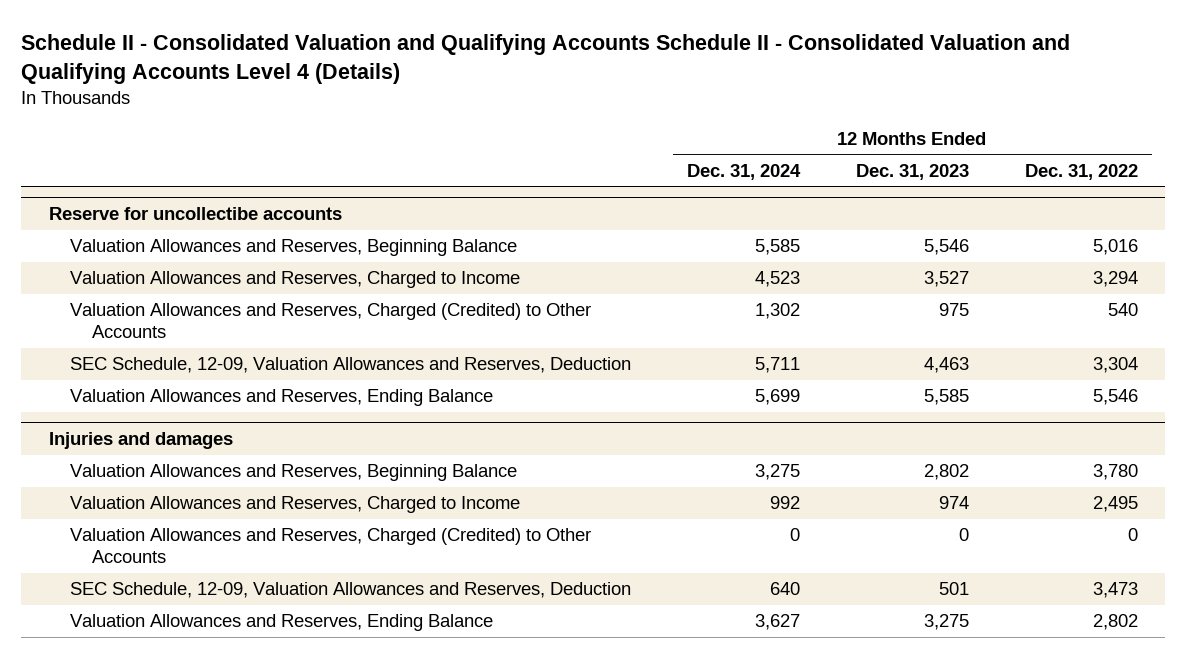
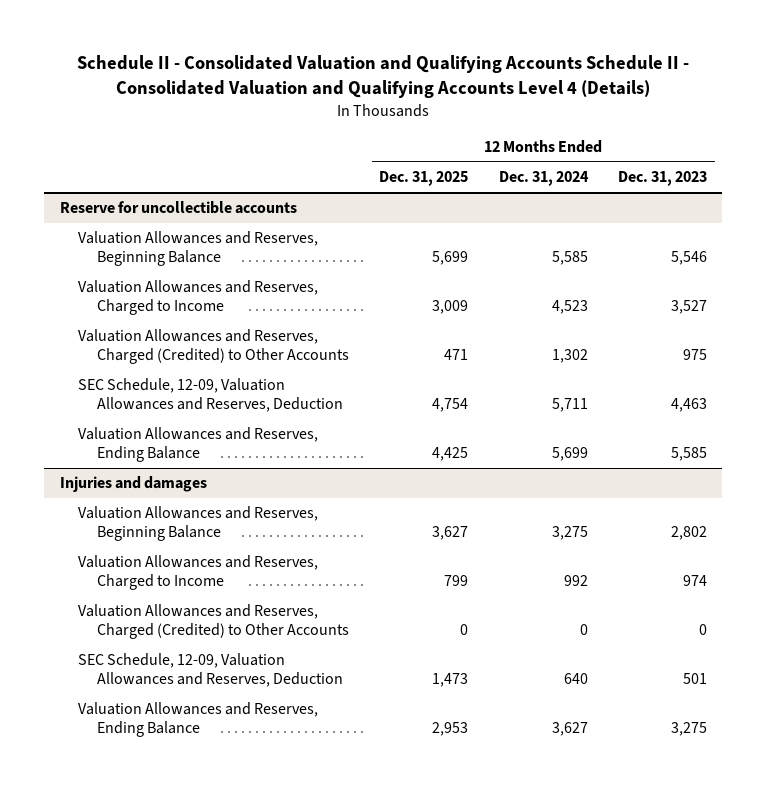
[1024,163,1138,180] Dec. 31, 2022 -> none
none -> [379,171,469,187] Dec. 31, 2025
[48,207,342,221] Reserve for uncollectibe accounts -> [59,201,297,215] Reserve for uncollectible accounts

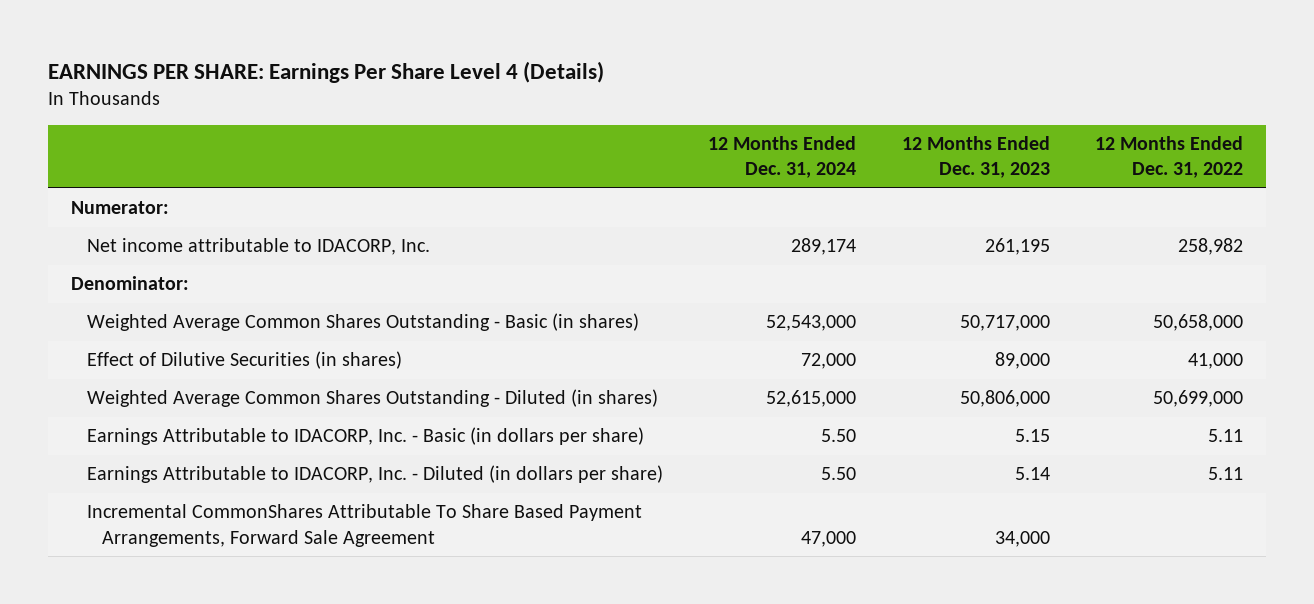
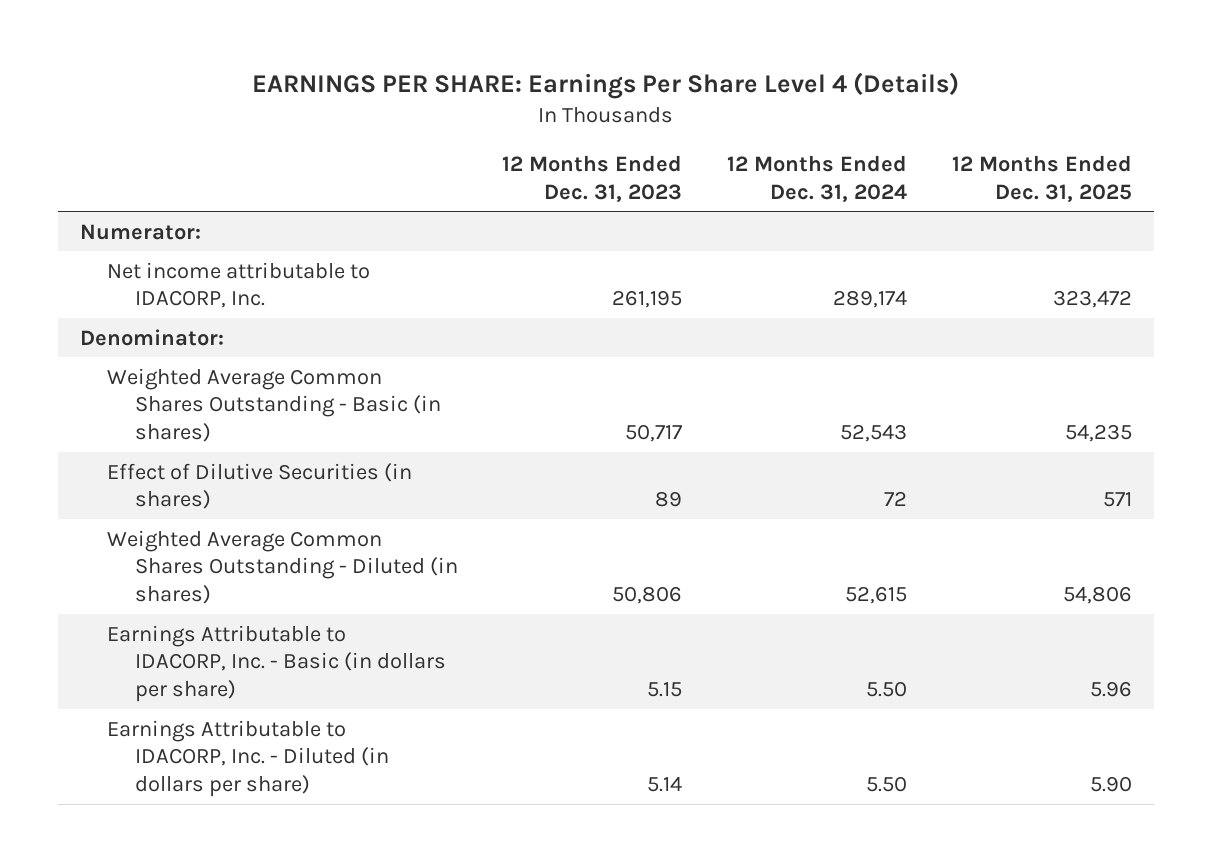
[1095,136,1244,179] 12 Months Ended Dec. 31, 2022 -> none
none -> [951,154,1132,202] 12 Months Ended Dec. 31, 2025
[766,315,857,332] 52,543,000 -> [839,424,907,443] 52,543
[959,315,1050,332] 50,717,000 -> [625,424,683,443] 50,717
[801,353,857,370] 72,000 -> [883,491,907,507] 72
[994,352,1050,370] 89,000 -> [655,491,683,508] 89
[766,390,857,408] 52,615,000 -> [844,586,907,605] 52,615
[959,390,1050,408] 50,806,000 -> [612,586,683,605] 50,806
[86,504,642,547] Incremental CommonShares Attributable To Share Based Payment Arrangements, Forward Sale Agreement -> none

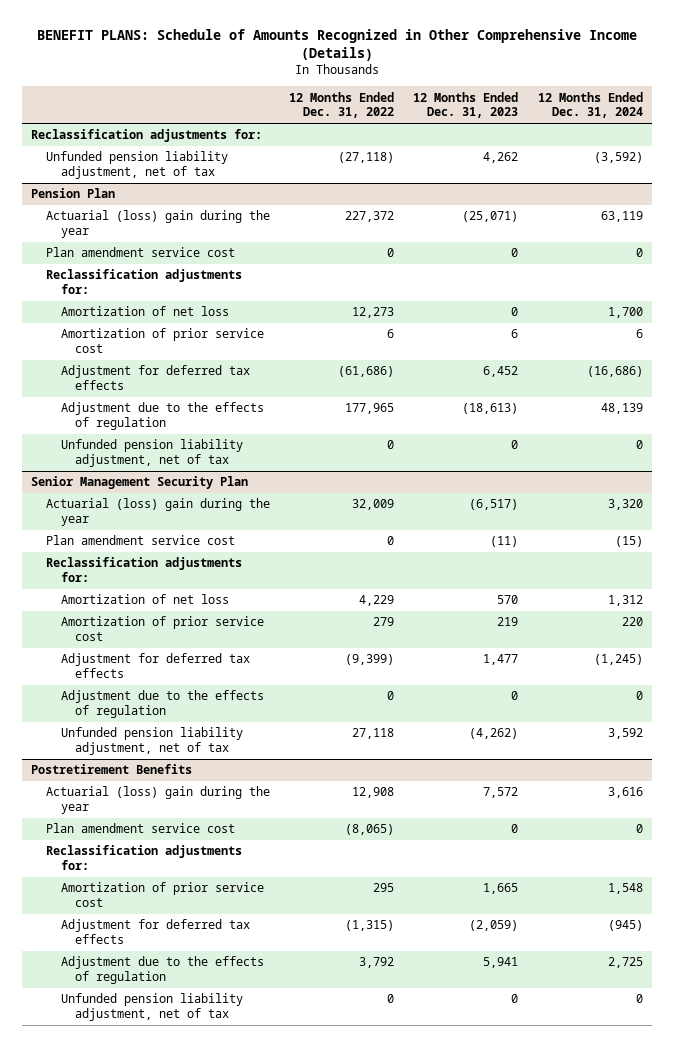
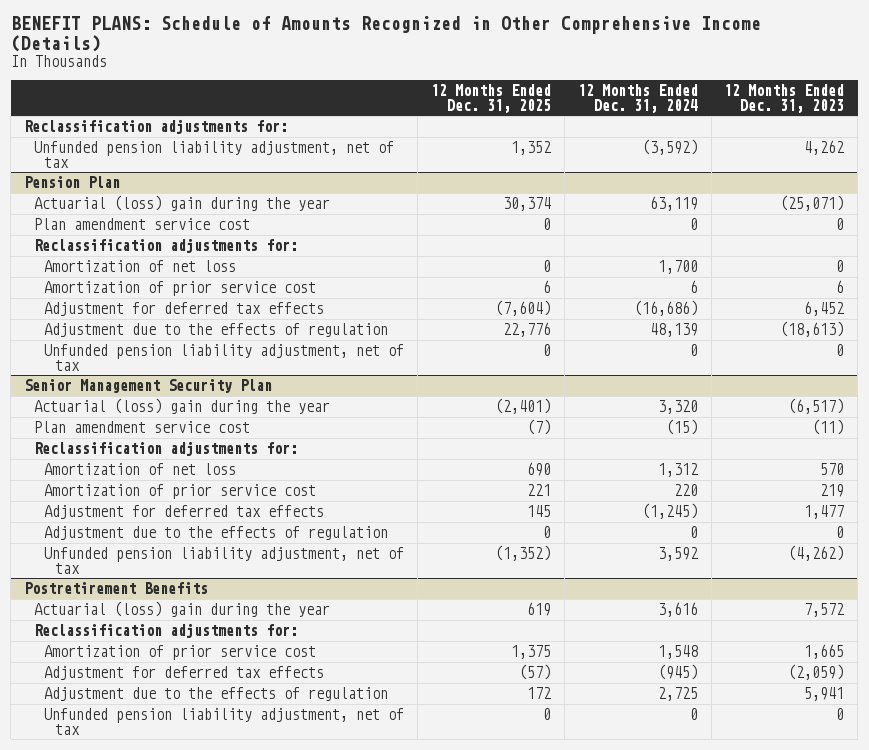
[289,91,395,119] 12 Months Ended Dec. 31, 2022 -> none
none -> [431,83,552,113] 12 Months Ended Dec. 31, 2025
[45,823,235,834] Plan amendment service cost -> none

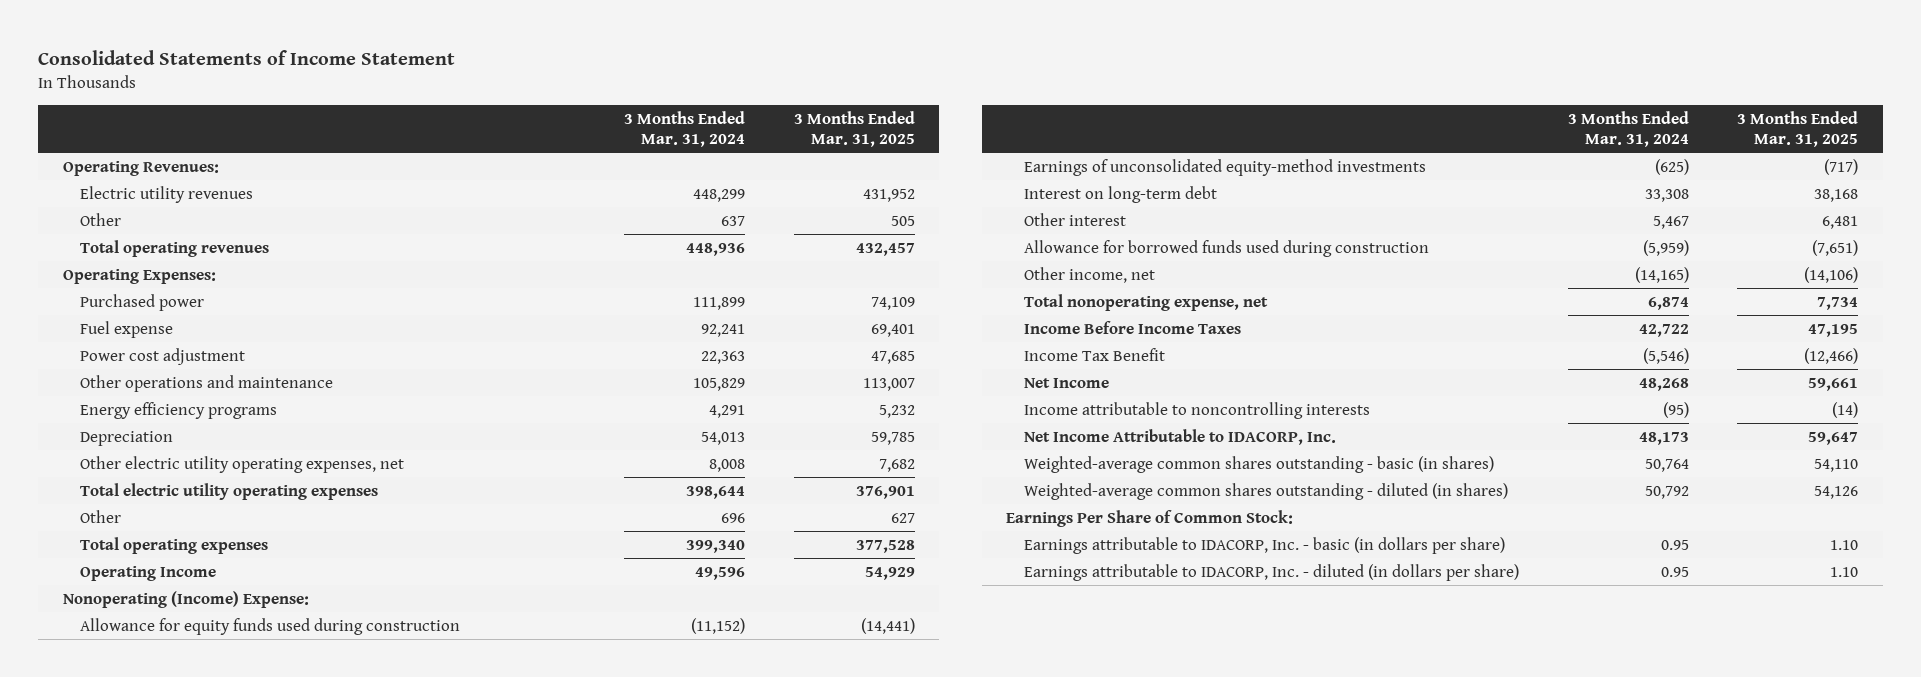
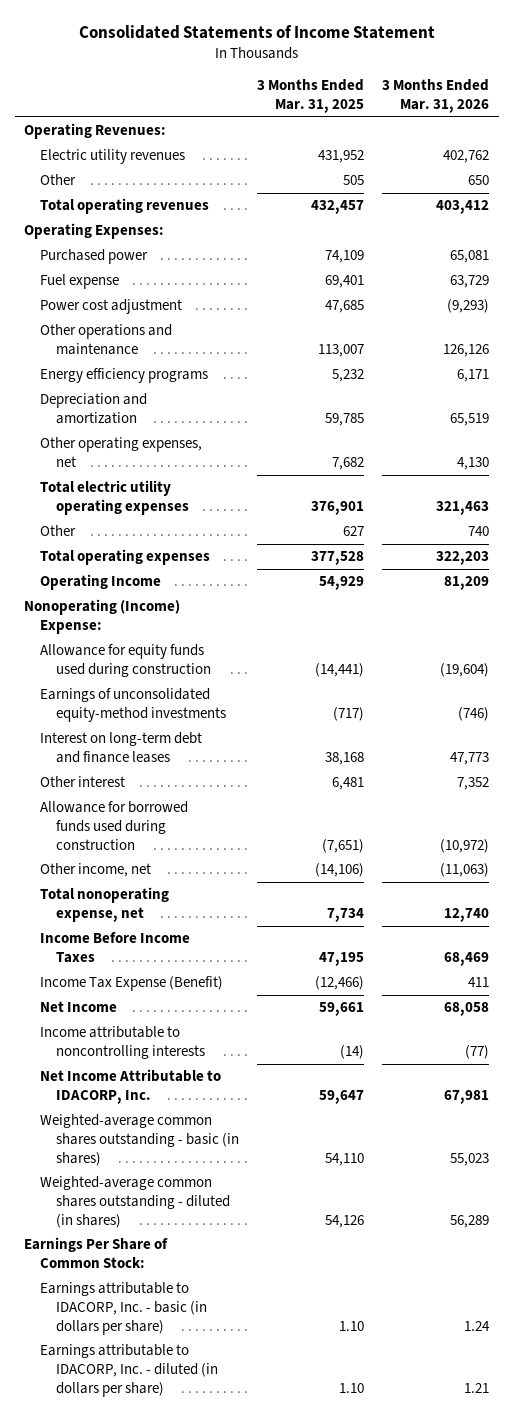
[623,110,745,147] 3 Months Ended Mar. 31, 2024 -> none
none -> [382,79,490,113] 3 Months Ended Mar. 31, 2026
[80,430,174,446] Depreciation -> [40,393,148,425] Depreciation and amortization
[80,455,405,473] Other electric utility operating expenses, net -> [40,437,203,468] Other operating expenses, net
[1023,185,1217,203] Interest on long-term debt -> [40,732,203,764] Interest on long-term debt and finance leases
[1023,347,1165,361] Income Tax Benefit -> [40,976,224,992] Income Tax Expense (Benefit)

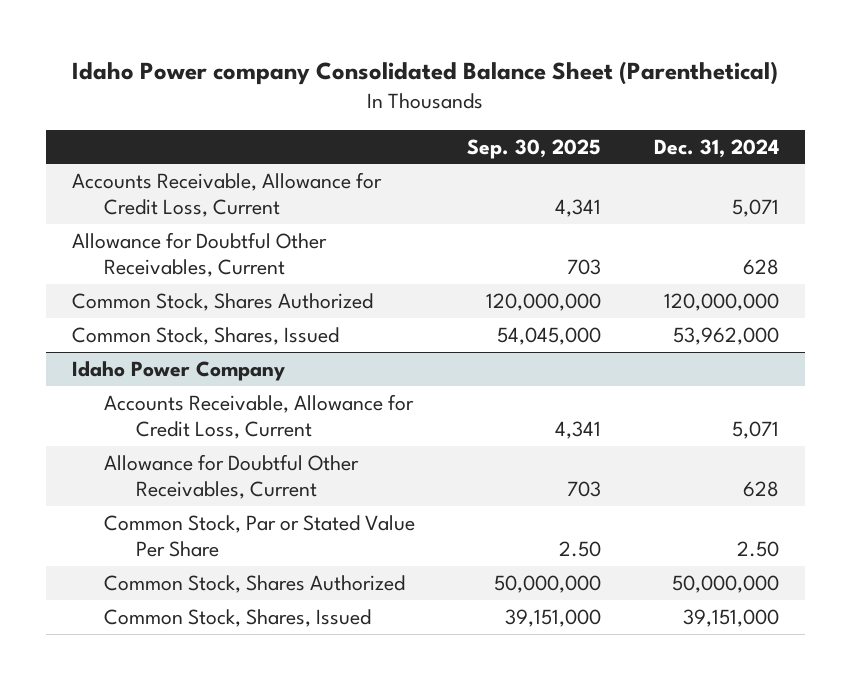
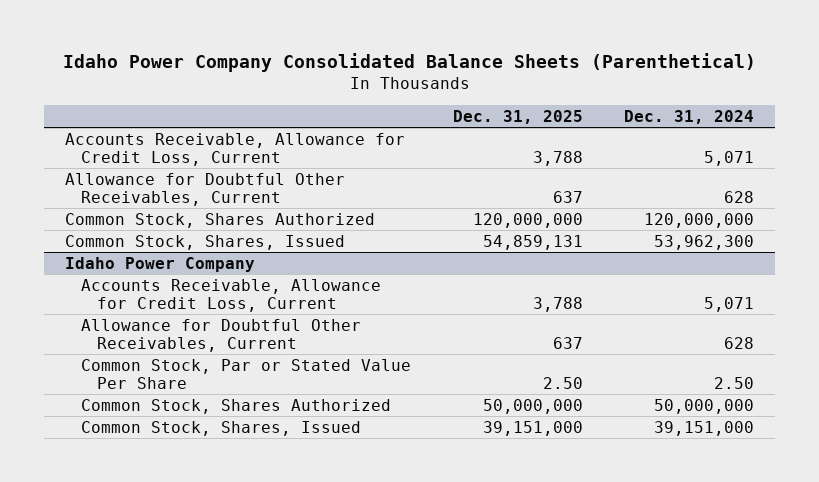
[72,61,779,86] Idaho Power company Consolidated Balance Sheet (Parenthetical) -> [62,53,756,73] Idaho Power Company Consolidated Balance Sheets (Parenthetical)
[467,138,602,159] Sep. 30, 2025 -> none
none -> [452,109,583,124] Dec. 31, 2025
[672,327,779,346] 53,962,000 -> [654,234,755,250] 53,962,300

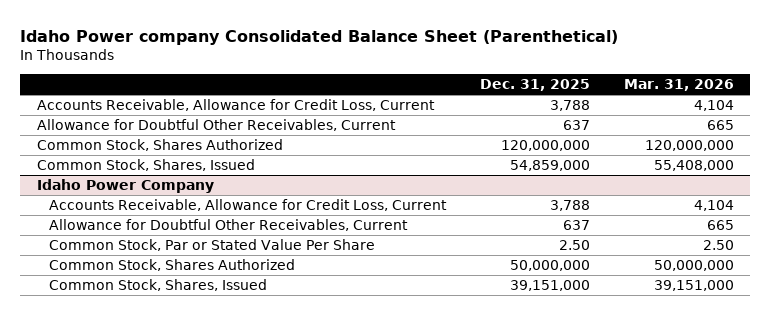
[62,53,756,73] Idaho Power Company Consolidated Balance Sheets (Parenthetical) -> [20,29,619,45] Idaho Power company Consolidated Balance Sheet (Parenthetical)
[624,109,755,124] Dec. 31, 2024 -> none
none -> [623,79,734,92] Mar. 31, 2026
[482,234,583,250] 54,859,131 -> [510,160,591,172] 54,859,000

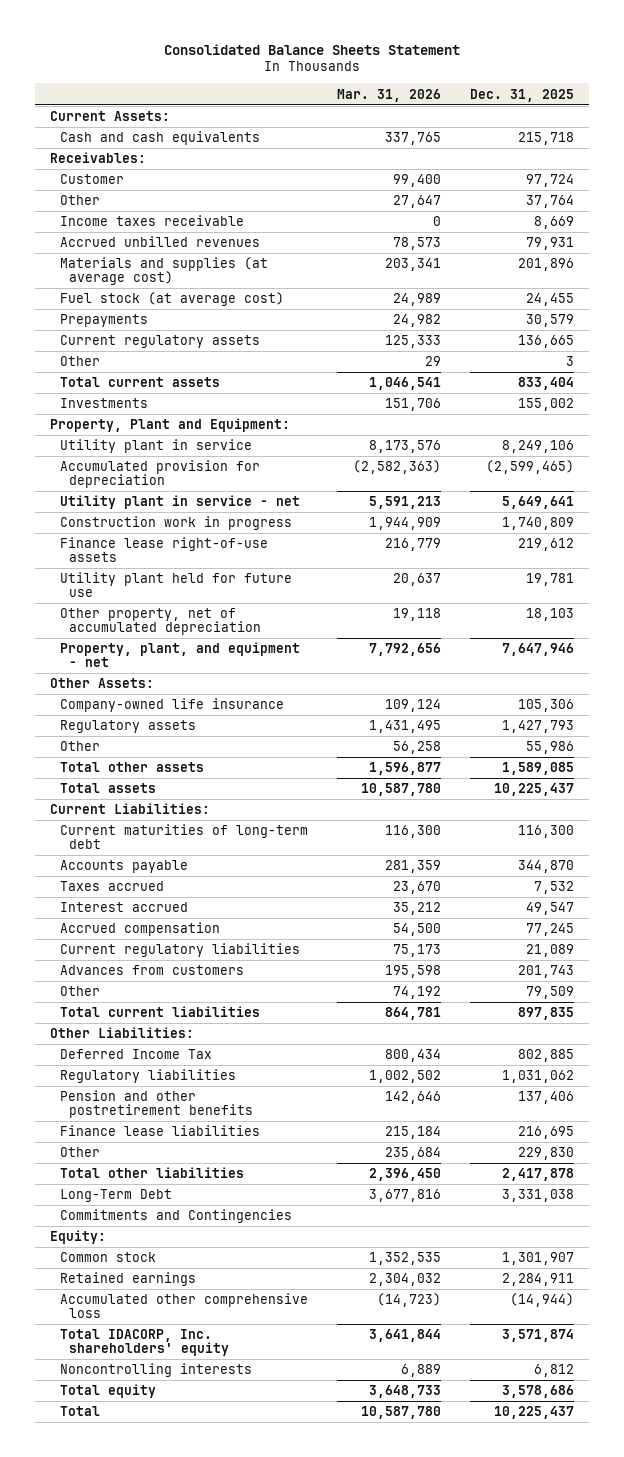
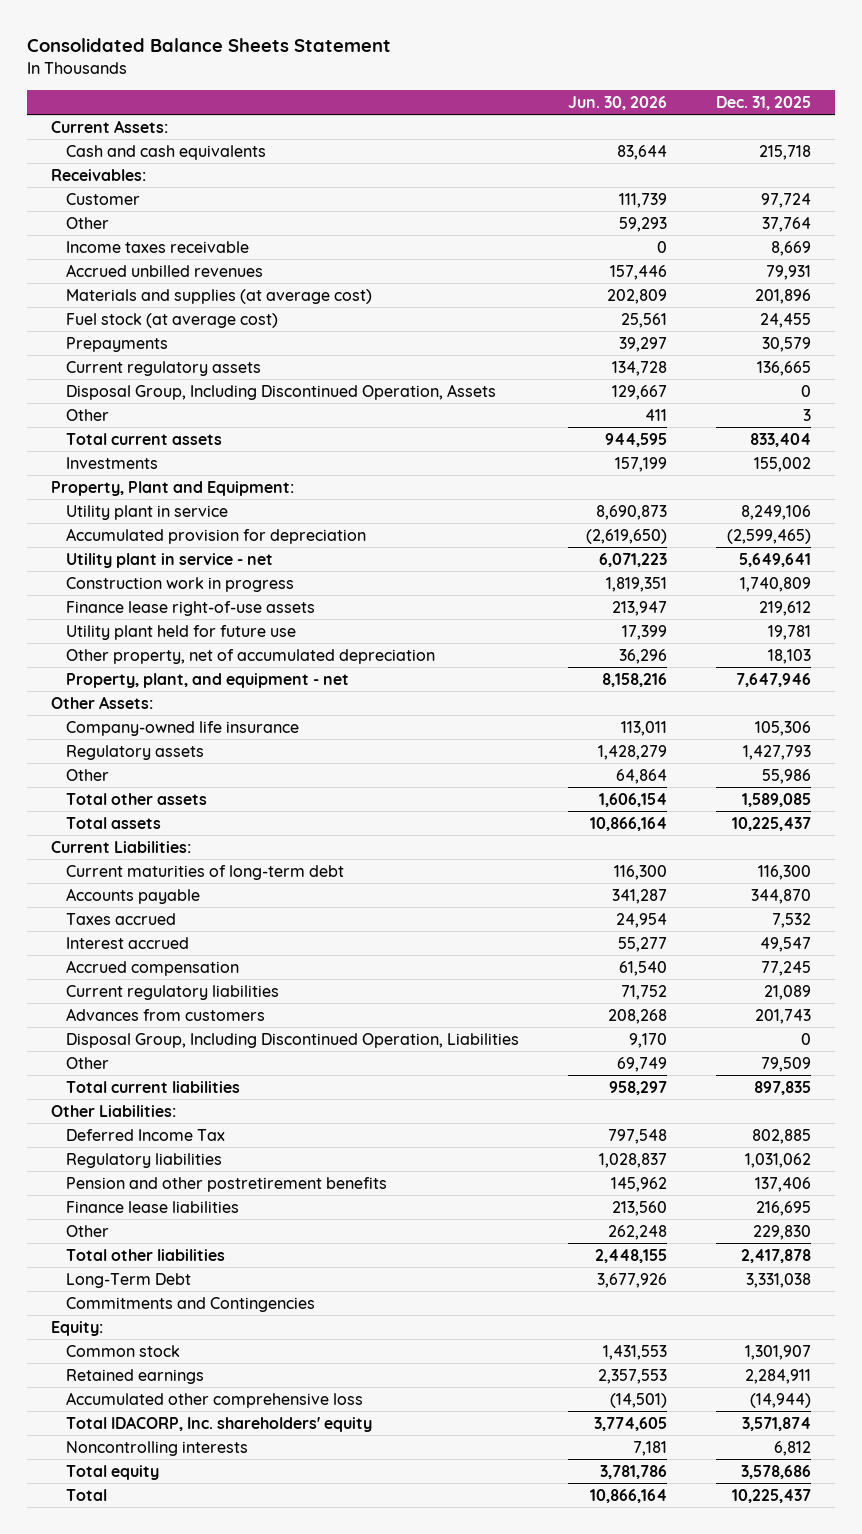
[336,88,441,102] Mar. 31, 2026 -> none
none -> [567,96,667,111] Jun. 30, 2026
none -> [66,383,497,400] Disposal Group, Including Discontinued Operation, Assets
none -> [66,1032,520,1048] Disposal Group, Including Discontinued Operation, Liabilities

